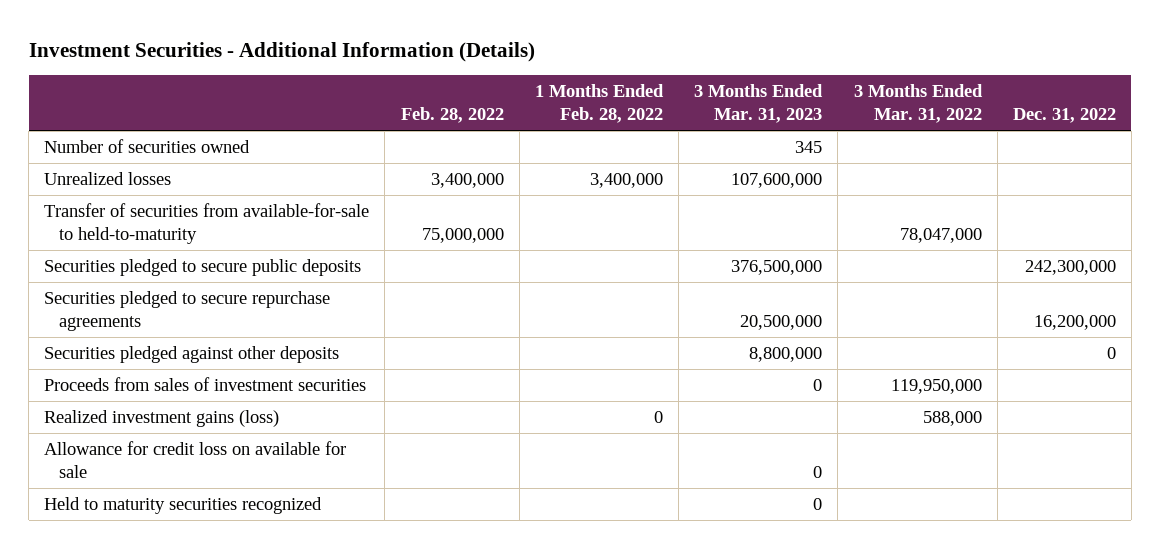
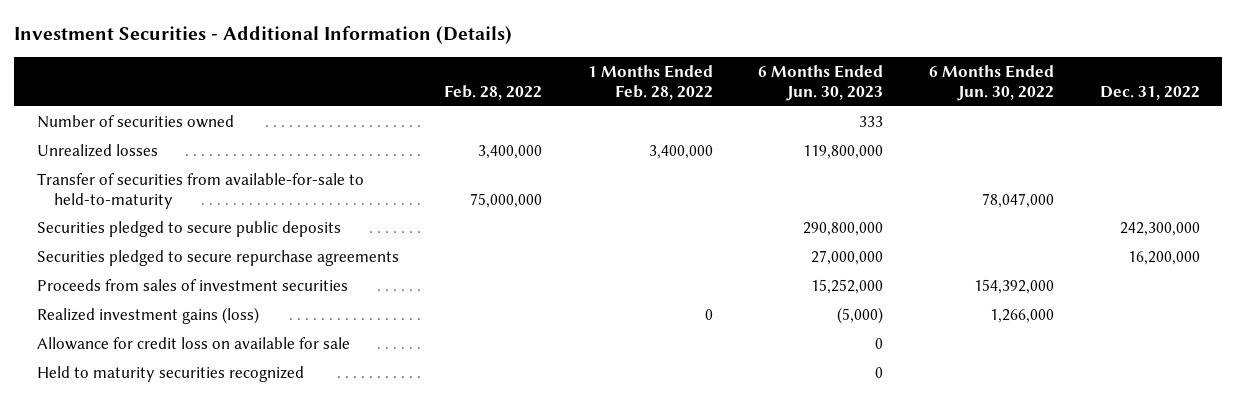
[694,84,824,123] 3 Months Ended Mar. 31, 2023 -> none
[853,84,983,123] 3 Months Ended Mar. 31, 2022 -> none
none -> [758,65,884,101] 6 Months Ended Jun. 30, 2023
none -> [928,65,1054,101] 6 Months Ended Jun. 30, 2022
[44,346,340,364] Securities pledged against other deposits -> none

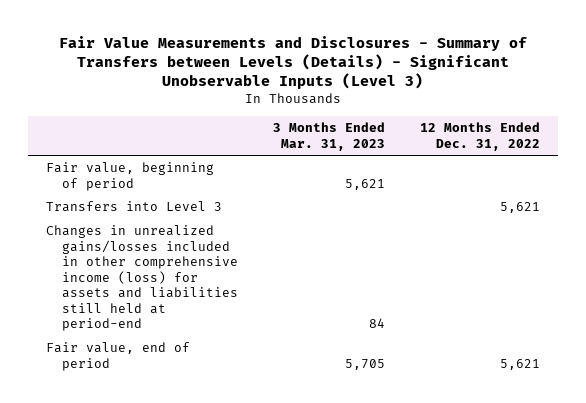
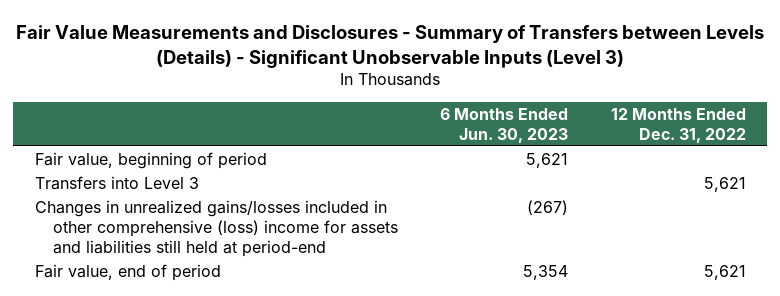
[273,122,386,151] 3 Months Ended Mar. 31, 2023 -> none
none -> [440,107,569,143] 6 Months Ended Jun. 30, 2023
[45,225,238,332] Changes in unrealized gains/losses included in other comprehensive income (loss) for assets and liabilities still held at period-end -> [34,200,398,257] Changes in unrealized gains/losses included in other comprehensive (loss) income for assets and liabilities still held at period-end

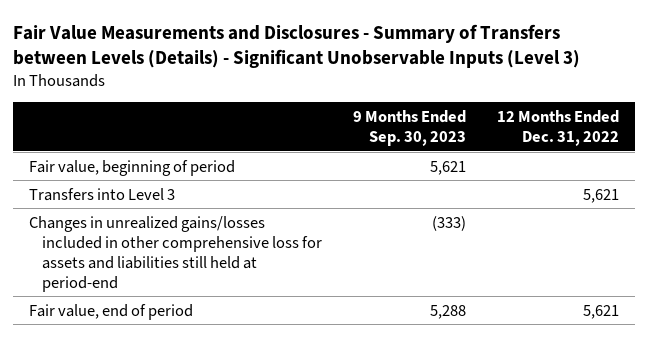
[440,107,569,143] 6 Months Ended Jun. 30, 2023 -> none
none -> [353,110,467,147] 9 Months Ended Sep. 30, 2023
[34,200,398,257] Changes in unrealized gains/losses included in other comprehensive (loss) income for assets and liabilities still held at period-end -> [28,215,323,292] Changes in unrealized gains/losses included in other comprehensive loss for assets and liabilities still held at period-end

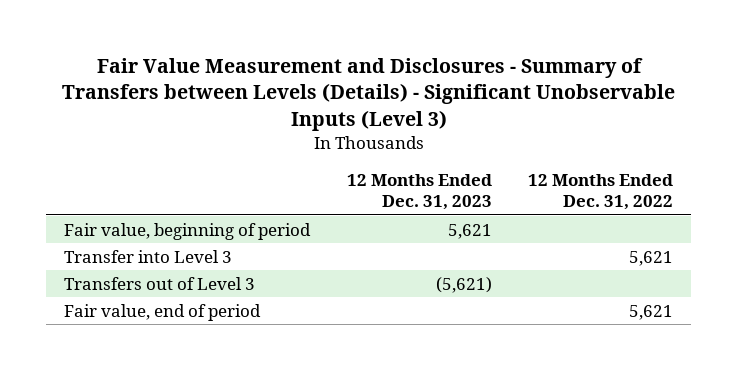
[13,23,581,69] Fair Value Measurements and Disclosures - Summary of Transfers between Levels (Details) - Significant Unobservable Inputs (Level 3) -> [61,57,675,131] Fair Value Measurement and Disclosures - Summary of Transfers between Levels (Details) - Significant Unobservable Inputs (Level 3)
[353,110,467,147] 9 Months Ended Sep. 30, 2023 -> none
none -> [346,173,492,211] 12 Months Ended Dec. 31, 2023
[28,215,323,292] Changes in unrealized gains/losses included in other comprehensive loss for assets and liabilities still held at period-end -> none
[28,187,175,201] Transfers into Level 3 -> [64,249,233,263] Transfer into Level 3
none -> [64,276,256,290] Transfers out of Level 3

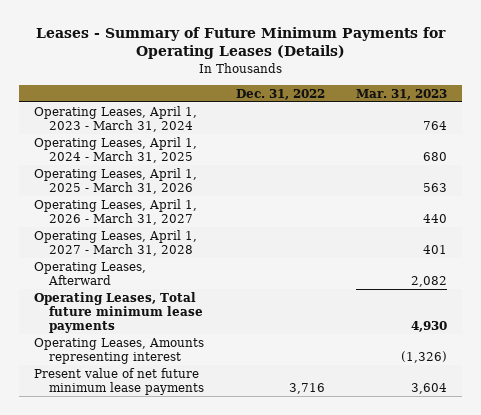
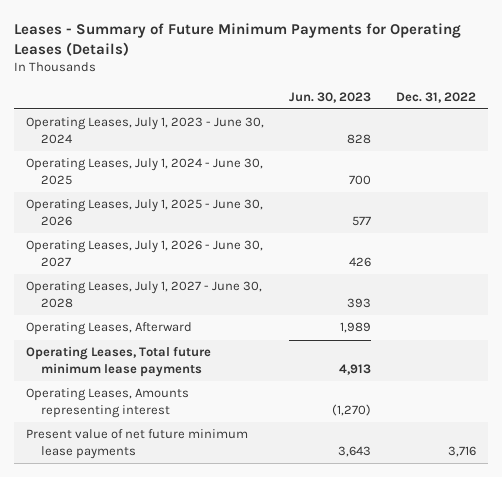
[355,88,447,100] Mar. 31, 2023 -> none
none -> [289,91,372,103] Jun. 30, 2023
[34,105,198,132] Operating Leases, April 1, 2023 - March 31, 2024 -> [26,117,265,144] Operating Leases, July 1, 2023 - June 30, 2024
[34,136,198,163] Operating Leases, April 1, 2024 - March 31, 2025 -> [26,158,264,185] Operating Leases, July 1, 2024 - June 30, 2025
[34,167,198,194] Operating Leases, April 1, 2025 - March 31, 2026 -> [26,199,264,226] Operating Leases, July 1, 2025 - June 30, 2026
[34,198,198,225] Operating Leases, April 1, 2026 - March 31, 2027 -> [26,240,264,267] Operating Leases, July 1, 2026 - June 30, 2027
[34,229,198,256] Operating Leases, April 1, 2027 - March 31, 2028 -> [26,281,263,308] Operating Leases, July 1, 2027 - June 30, 2028

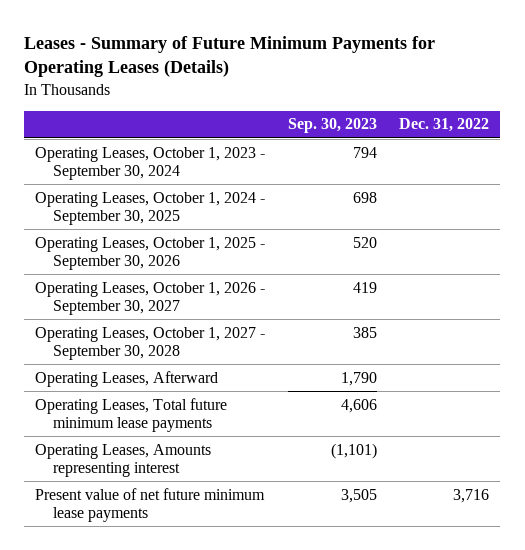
[289,91,372,103] Jun. 30, 2023 -> none
none -> [287,118,377,134] Sep. 30, 2023
[26,117,265,144] Operating Leases, July 1, 2023 - June 30, 2024 -> [35,146,266,180] Operating Leases, October 1, 2023 - September 30, 2024
[26,158,264,185] Operating Leases, July 1, 2024 - June 30, 2025 -> [35,191,266,225] Operating Leases, October 1, 2024 - September 30, 2025
[26,199,264,226] Operating Leases, July 1, 2025 - June 30, 2026 -> [35,236,266,270] Operating Leases, October 1, 2025 - September 30, 2026
[26,240,264,267] Operating Leases, July 1, 2026 - June 30, 2027 -> [35,281,266,315] Operating Leases, October 1, 2026 - September 30, 2027
[26,281,263,308] Operating Leases, July 1, 2027 - June 30, 2028 -> [35,326,266,360] Operating Leases, October 1, 2027 - September 30, 2028

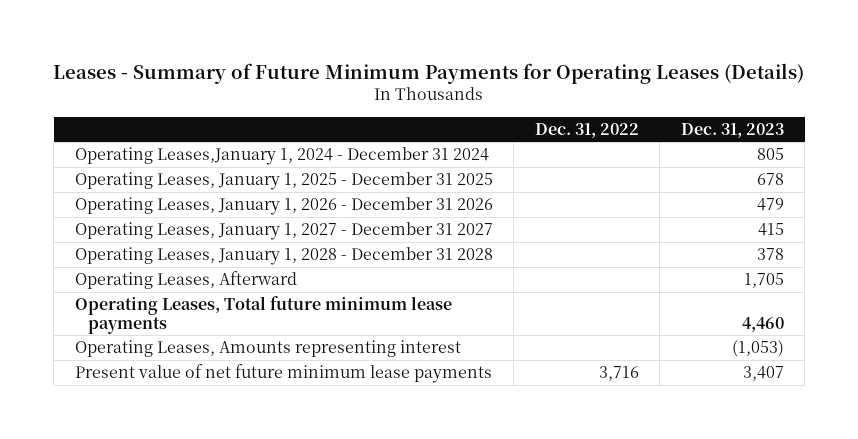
[287,118,377,134] Sep. 30, 2023 -> none
none -> [680,122,784,138] Dec. 31, 2023
[35,146,266,180] Operating Leases, October 1, 2023 - September 30, 2024 -> [74,147,489,166] Operating Leases,January 1, 2024 - December 31 2024
[35,191,266,225] Operating Leases, October 1, 2024 - September 30, 2025 -> [74,172,493,191] Operating Leases, January 1, 2025 - December 31 2025
[35,236,266,270] Operating Leases, October 1, 2025 - September 30, 2026 -> [74,197,493,216] Operating Leases, January 1, 2026 - December 31 2026
[35,281,266,315] Operating Leases, October 1, 2026 - September 30, 2027 -> [74,222,493,241] Operating Leases, January 1, 2027 - December 31 2027
[35,326,266,360] Operating Leases, October 1, 2027 - September 30, 2028 -> [74,247,493,266] Operating Leases, January 1, 2028 - December 31 2028

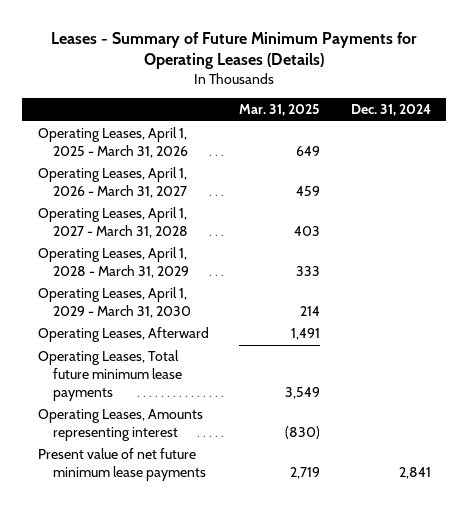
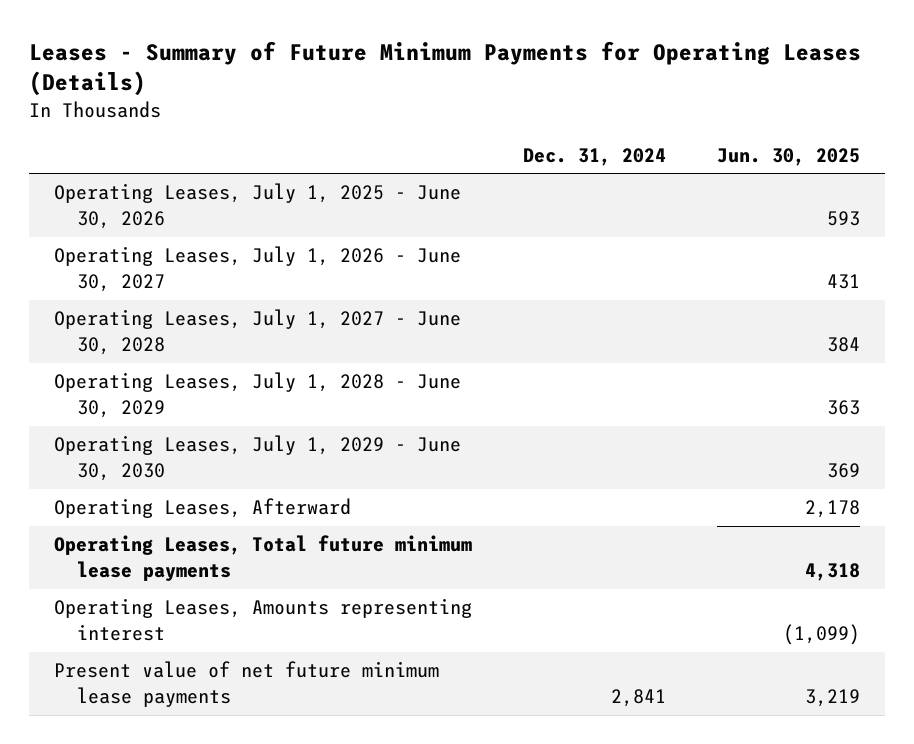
[239,104,321,117] Mar. 31, 2025 -> none
none -> [716,147,860,166] Jun. 30, 2025
[37,127,188,159] Operating Leases, April 1, 2025 - March 31, 2026 -> [54,183,462,229] Operating Leases, July 1, 2025 - June 30, 2026
[37,167,187,199] Operating Leases, April 1, 2026 - March 31, 2027 -> [54,246,462,292] Operating Leases, July 1, 2026 - June 30, 2027
[37,207,188,239] Operating Leases, April 1, 2027 - March 31, 2028 -> [54,309,462,355] Operating Leases, July 1, 2027 - June 30, 2028
[37,247,189,279] Operating Leases, April 1, 2028 - March 31, 2029 -> [54,372,462,418] Operating Leases, July 1, 2028 - June 30, 2029
[37,287,191,319] Operating Leases, April 1, 2029 - March 31, 2030 -> [54,435,462,481] Operating Leases, July 1, 2029 - June 30, 2030

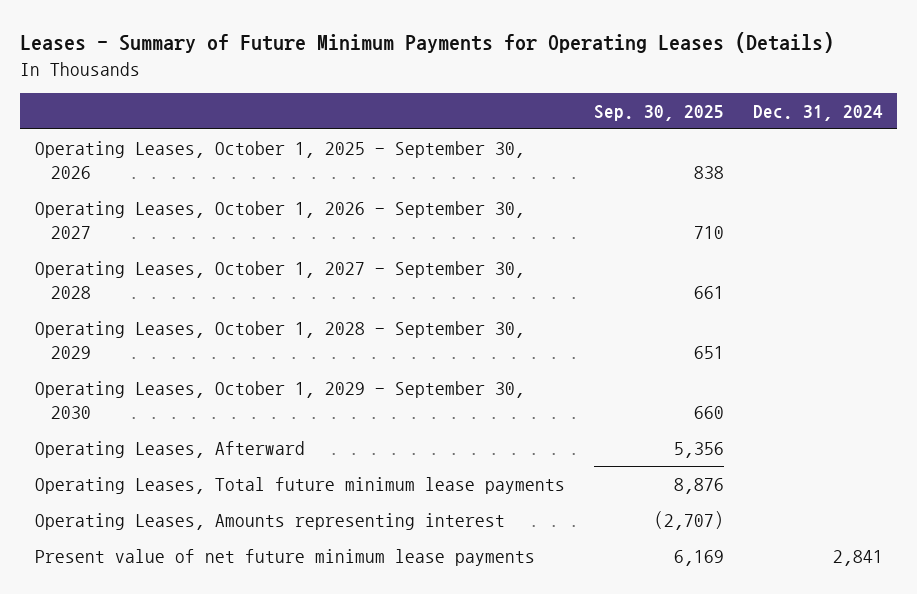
[716,147,860,166] Jun. 30, 2025 -> none
none -> [593,104,724,121] Sep. 30, 2025
[54,183,462,229] Operating Leases, July 1, 2025 - June 30, 2026 -> [34,140,525,179] Operating Leases, October 1, 2025 - September 30, 2026
[54,246,462,292] Operating Leases, July 1, 2026 - June 30, 2027 -> [34,200,525,239] Operating Leases, October 1, 2026 - September 30, 2027
[54,309,462,355] Operating Leases, July 1, 2027 - June 30, 2028 -> [34,260,525,299] Operating Leases, October 1, 2027 - September 30, 2028
[54,372,462,418] Operating Leases, July 1, 2028 - June 30, 2029 -> [34,320,525,359] Operating Leases, October 1, 2028 - September 30, 2029
[54,435,462,481] Operating Leases, July 1, 2029 - June 30, 2030 -> [34,380,525,419] Operating Leases, October 1, 2029 - September 30, 2030

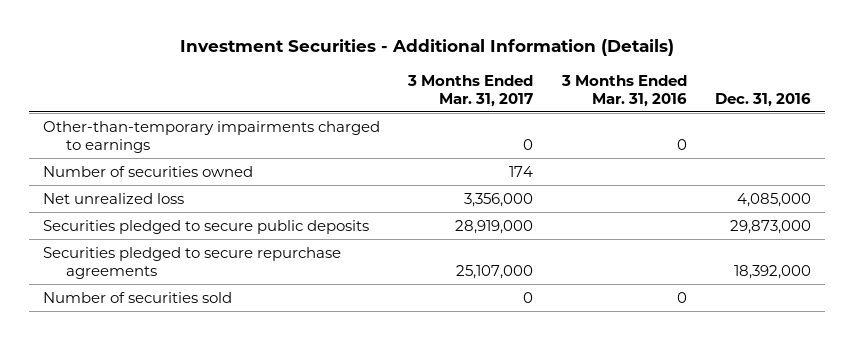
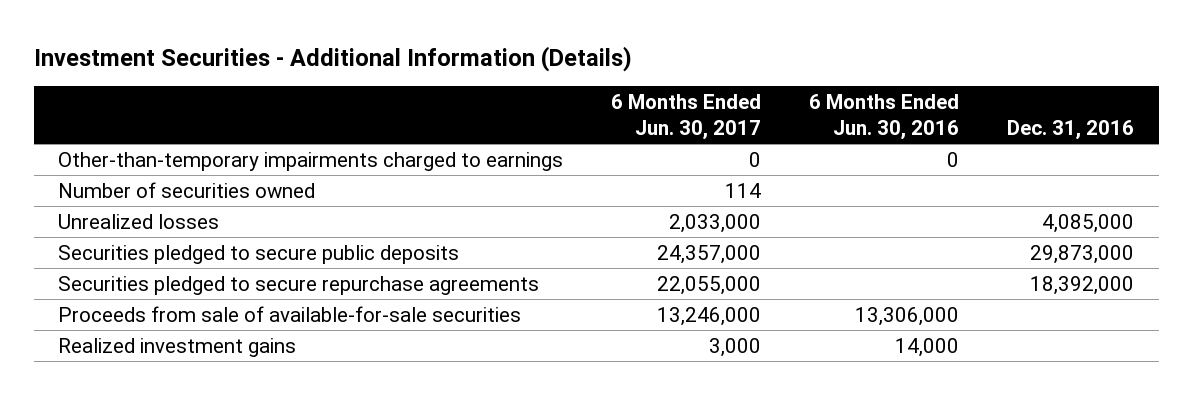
[407,74,534,107] 3 Months Ended Mar. 31, 2017 -> none
[560,74,687,107] 3 Months Ended Mar. 31, 2016 -> none
none -> [611,94,762,140] 6 Months Ended Jun. 30, 2017
none -> [809,94,960,140] 6 Months Ended Jun. 30, 2016
[42,192,184,204] Net unrealized loss -> [57,213,219,229] Unrealized losses
[42,291,232,303] Number of securities sold -> none
none -> [57,305,521,322] Proceeds from sale of available-for-sale securities
none -> [57,337,296,357] Realized investment gains

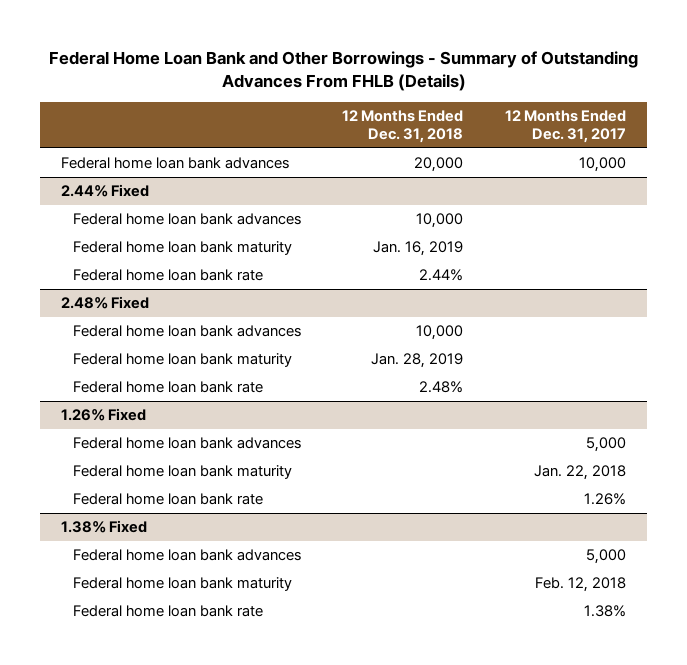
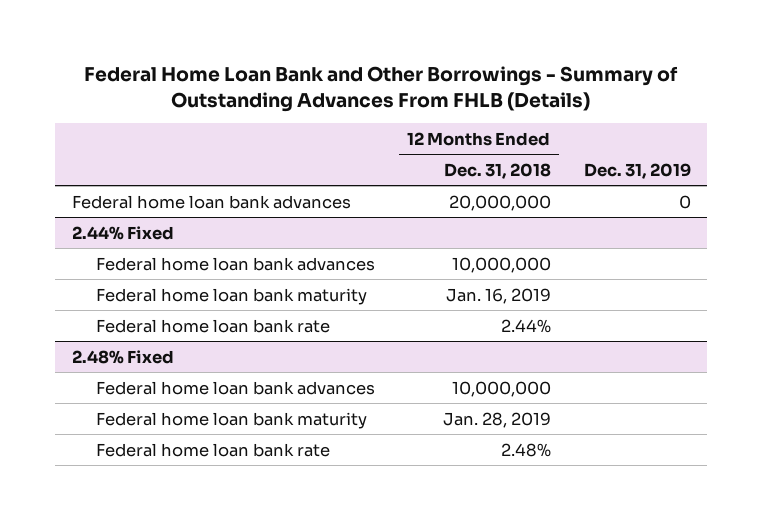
[505,109,627,143] 12 Months Ended Dec. 31, 2017 -> none
none -> [583,162,691,179] Dec. 31, 2019
[414,157,464,173] 20,000 -> [448,194,551,211] 20,000,000
[416,213,464,229] 10,000 -> [451,256,551,273] 10,000,000
[416,325,464,341] 10,000 -> [451,380,551,397] 10,000,000
[61,408,147,422] 1.26% Fixed -> none
[72,437,301,450] Federal home loan bank advances -> none
[72,465,292,480] Federal home loan bank maturity -> none
[72,493,263,506] Federal home loan bank rate -> none
[61,520,148,534] 1.38% Fixed -> none
[72,549,301,562] Federal home loan bank advances -> none
[72,577,292,592] Federal home loan bank maturity -> none
[72,605,263,618] Federal home loan bank rate -> none

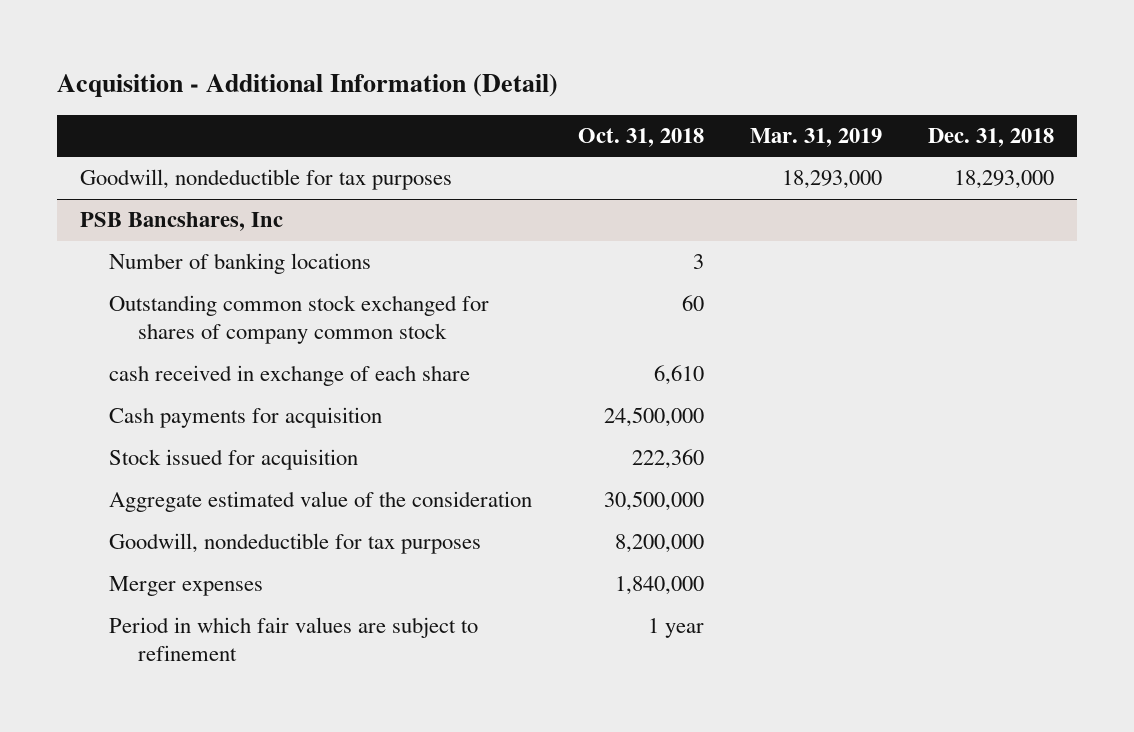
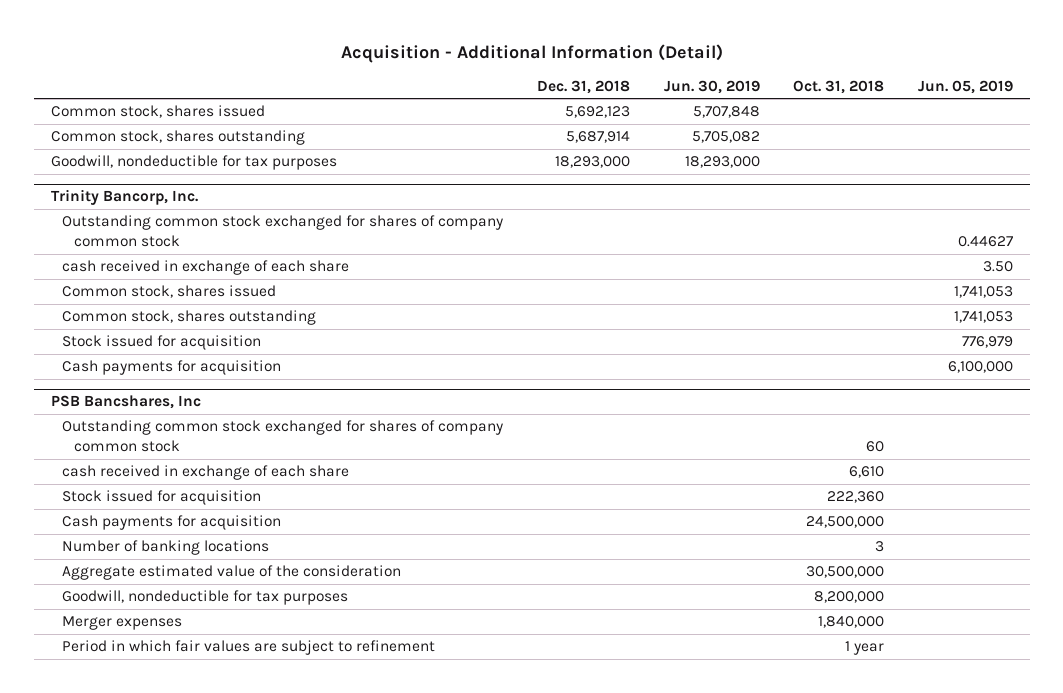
[749,127,882,147] Mar. 31, 2019 -> none
none -> [663,79,760,94] Jun. 30, 2019
none -> [917,79,1013,94] Jun. 05, 2019
none -> [50,105,265,119] Common stock, shares issued
none -> [50,130,305,146] Common stock, shares outstanding
none -> [50,189,198,206] Trinity Bancorp, Inc.
none -> [62,215,504,248] Outstanding common stock exchanged for shares of company common stock
none -> [62,260,350,276] cash received in exchange of each share
none -> [62,285,277,299] Common stock, shares issued
none -> [62,310,317,326] Common stock, shares outstanding
none -> [62,335,262,351] Stock issued for acquisition
none -> [62,360,282,376] Cash payments for acquisition
[109,407,383,429] Cash payments for acquisition -> [62,515,282,531] Cash payments for acquisition
[109,253,372,275] Number of banking locations -> [62,540,270,556] Number of banking locations

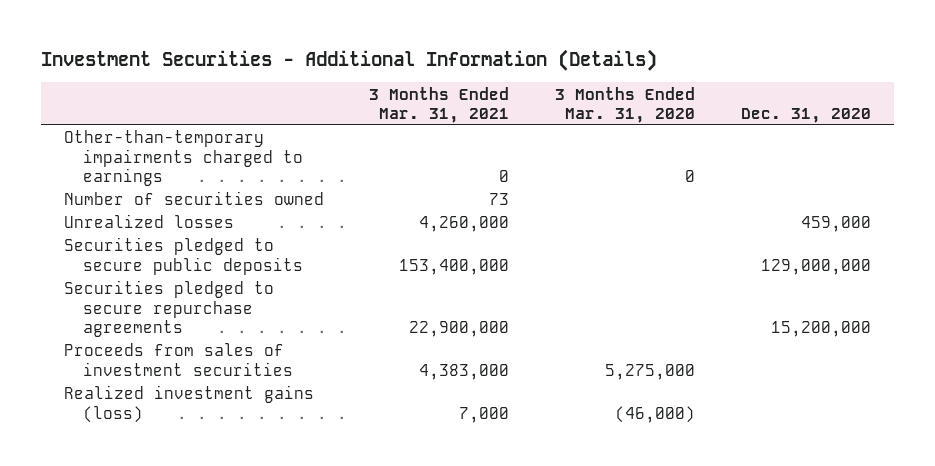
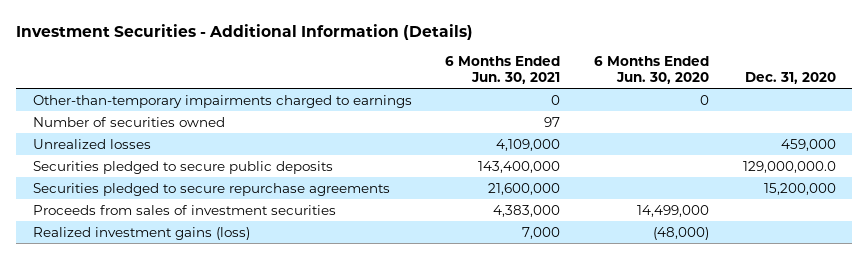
[369,86,510,123] 3 Months Ended Mar. 31, 2021 -> none
[555,86,696,123] 3 Months Ended Mar. 31, 2020 -> none
none -> [445,55,561,84] 6 Months Ended Jun. 30, 2021
none -> [594,55,710,84] 6 Months Ended Jun. 30, 2020
[760,258,871,275] 129,000,000 -> [742,160,836,173] 129,000,000.0

